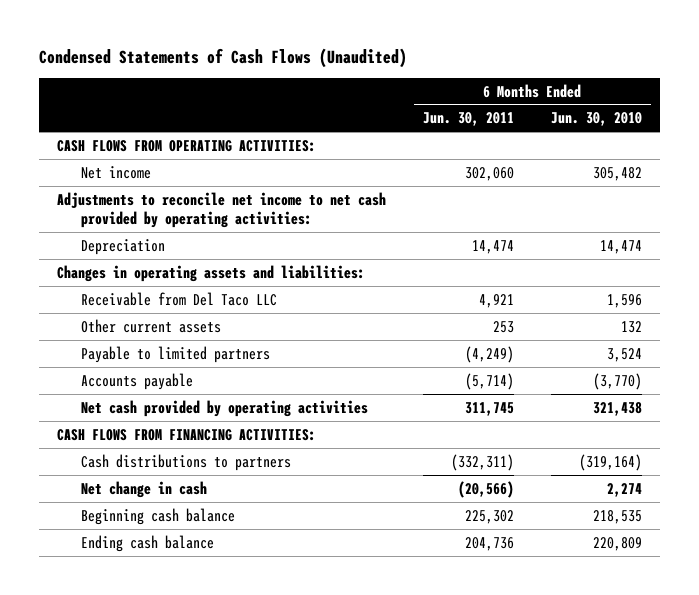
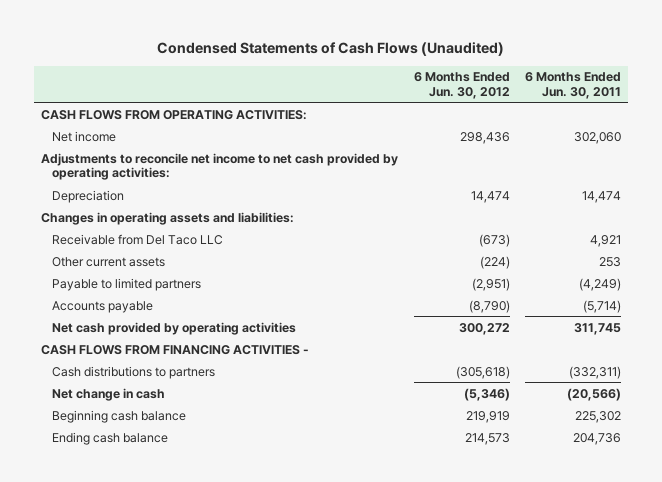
[550,112,642,127] Jun. 30, 2010 -> none
none -> [413,72,510,99] 6 Months Ended Jun. 30, 2012
[57,428,317,441] CASH FLOWS FROM FINANCING ACTIVITIES: -> [41,344,310,355] CASH FLOWS FROM FINANCING ACTIVITIES -

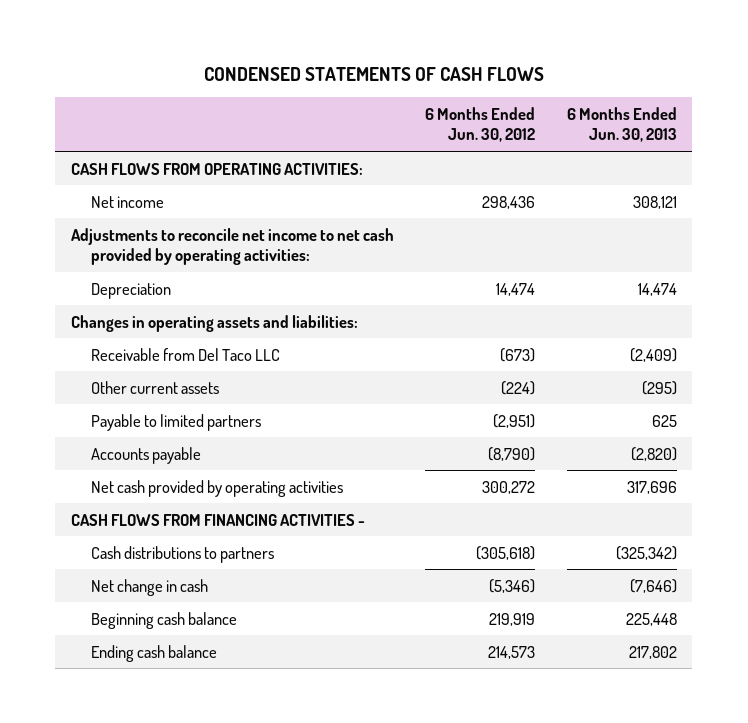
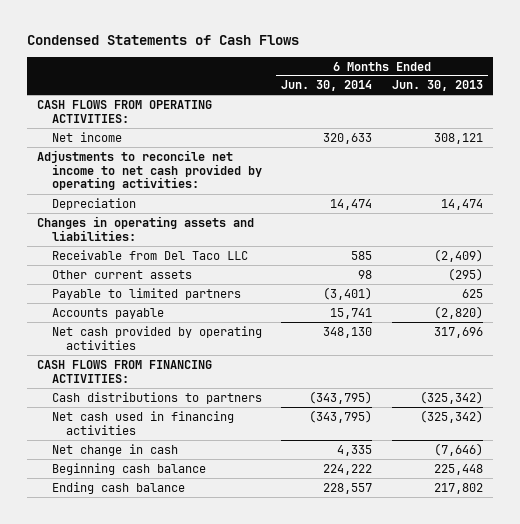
[203,66,544,81] CONDENSED STATEMENTS OF CASH FLOWS -> [26,35,299,46] Condensed Statements of Cash Flows
[425,106,536,143] 6 Months Ended Jun. 30, 2012 -> none
none -> [281,80,373,92] Jun. 30, 2014
[70,513,365,526] CASH FLOWS FROM FINANCING ACTIVITIES - -> [36,359,212,383] CASH FLOWS FROM FINANCING ACTIVITIES:
none -> [51,410,234,435] Net cash used in financing activities

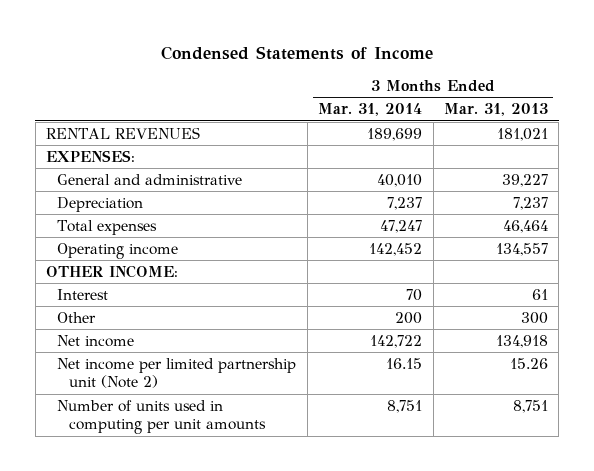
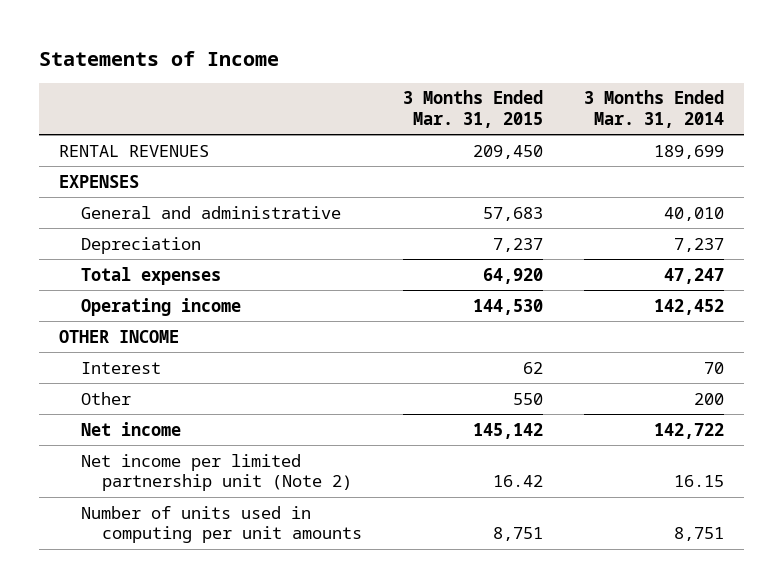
[161,46,434,61] Condensed Statements of Income -> [38,50,279,66] Statements of Income
[443,103,548,117] Mar. 31, 2013 -> none
none -> [402,90,543,129] 3 Months Ended Mar. 31, 2015
[46,149,136,162] EXPENSES: -> [59,174,140,188] EXPENSES
[46,264,179,278] OTHER INCOME: -> [59,329,180,343] OTHER INCOME

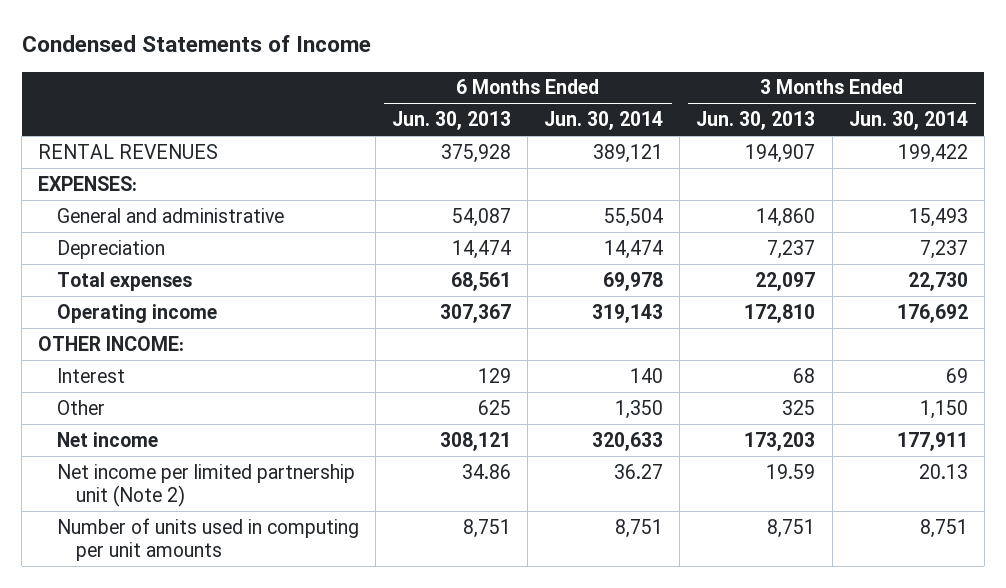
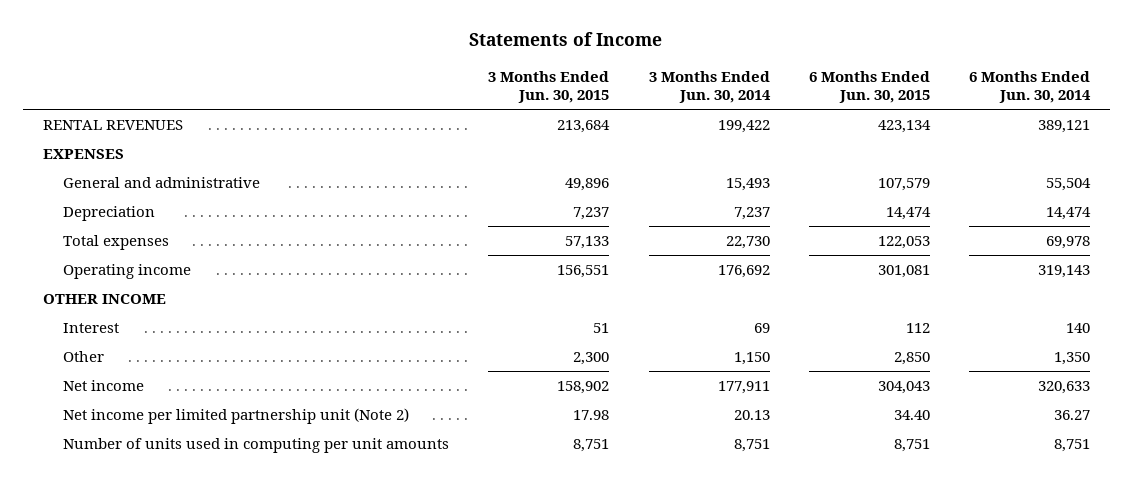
[21,35,371,53] Condensed Statements of Income -> [469,32,663,47] Statements of Income
[392,111,512,131] Jun. 30, 2013 -> none
[696,111,816,131] Jun. 30, 2013 -> none
none -> [488,70,610,103] 3 Months Ended Jun. 30, 2015
none -> [808,70,930,103] 6 Months Ended Jun. 30, 2015
[38,175,138,191] EXPENSES: -> [42,149,124,160] EXPENSES
[38,335,185,351] OTHER INCOME: -> [42,294,166,305] OTHER INCOME

